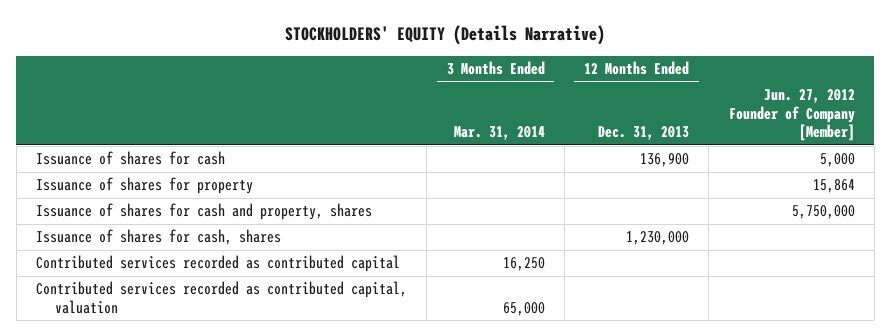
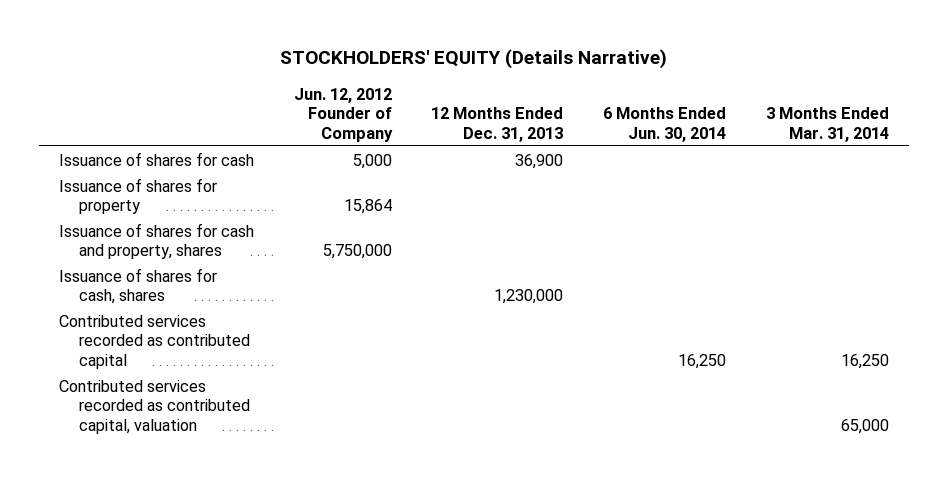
[728,89,855,142] Jun. 27, 2012 Founder of Company [Member] -> none
none -> [293,87,393,142] Jun. 12, 2012 Founder of Company
none -> [603,107,727,142] 6 Months Ended Jun. 30, 2014
[640,153,690,168] 136,900 -> [515,153,564,169] 36,900

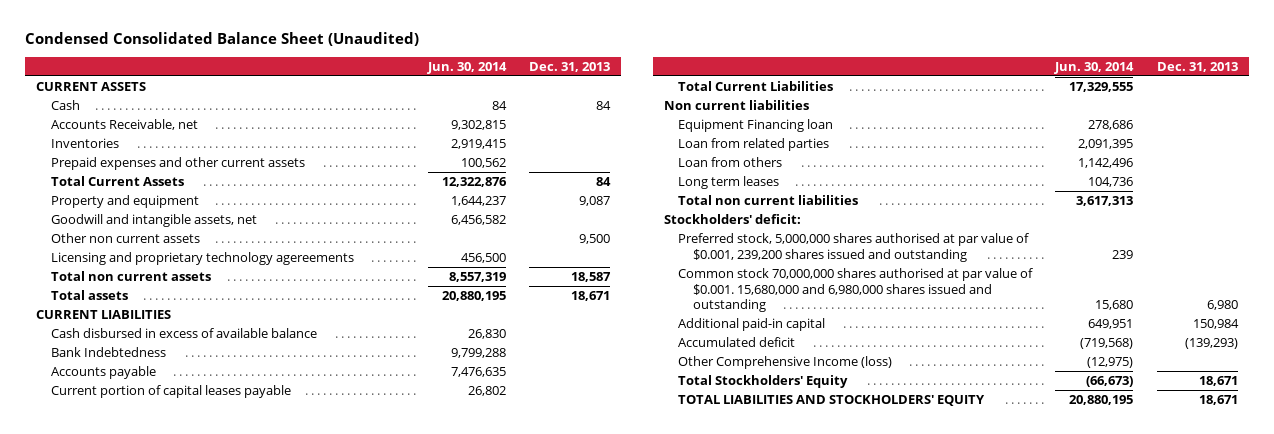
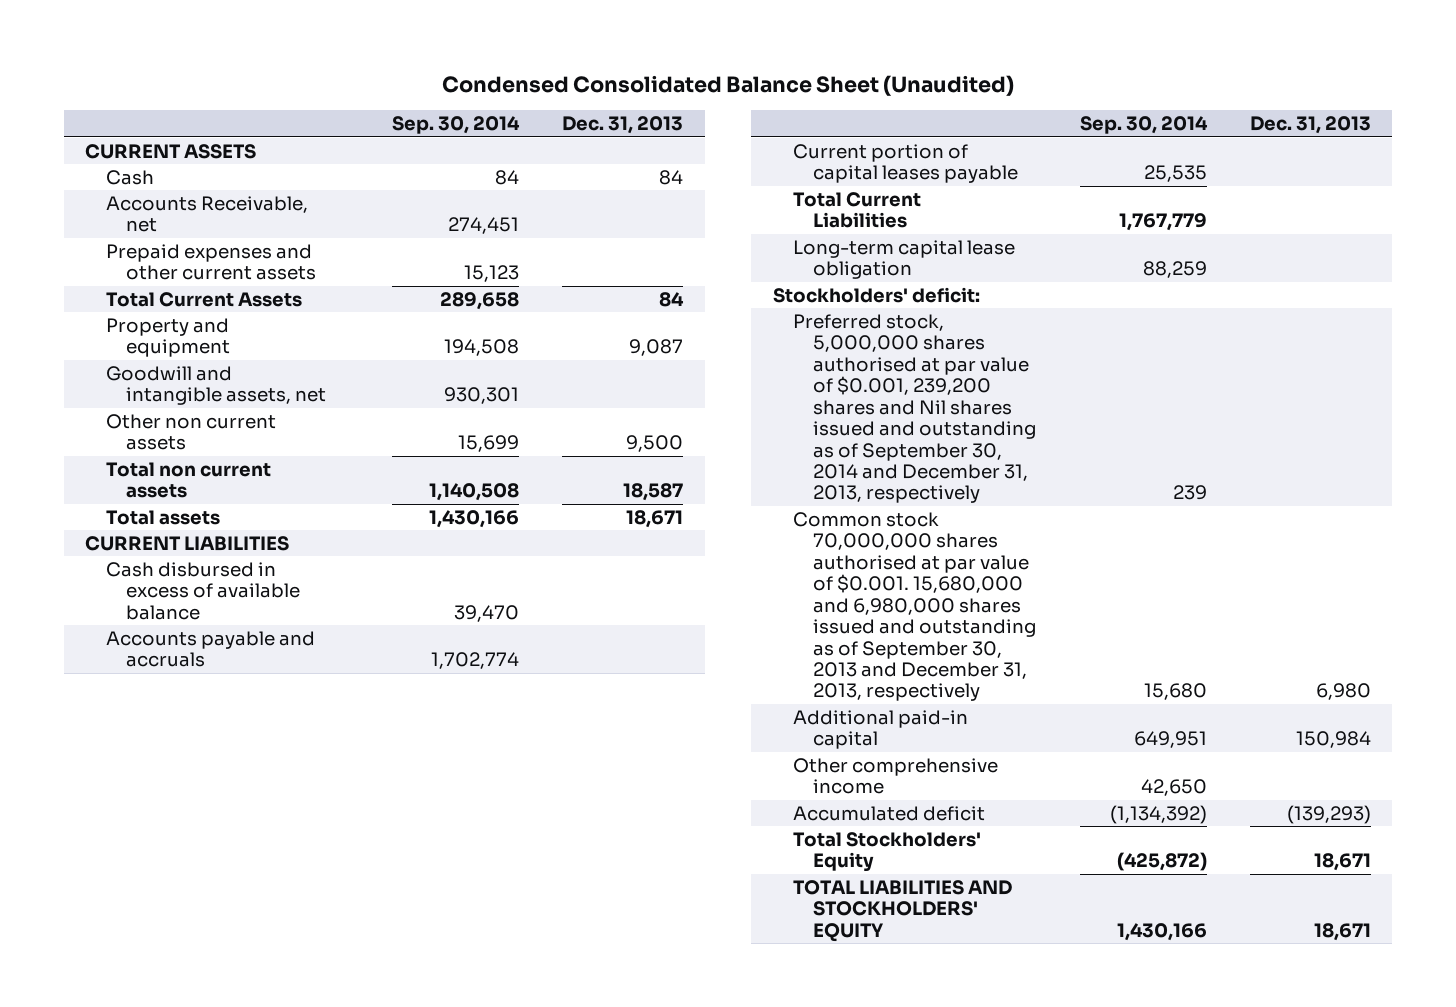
[426,61,507,74] Jun. 30, 2014 -> none
none -> [392,116,521,135] Sep. 30, 2014
[50,137,119,148] Inventories -> none
[50,251,354,265] Licensing and proprietary technology agereements -> none
[50,346,166,357] Bank Indebtedness -> none
[50,365,156,379] Accounts payable -> [105,630,315,668] Accounts payable and accruals
[664,99,810,110] Non current liabilities -> none
[678,118,834,132] Equipment Financing loan -> none
[678,137,830,151] Loan from related parties -> none
[678,156,783,167] Loan from others -> none
[678,194,859,205] Total non current liabilities -> none
[678,175,780,189] Long term leases -> [793,239,1016,280] Long-term capital lease obligation
[678,232,1030,262] Preferred stock, 5,000,000 shares authorised at par value of $0.001, 239,200 shares issued and outstanding -> [793,313,1037,504] Preferred stock, 5,000,000 shares authorised at par value of $0.001, 239,200 shares and Nil shares issued and outstanding as of September 30, 2014 and December 31, 2013, respectively
[678,267,1034,313] Common stock 70,000,000 shares authorised at par value of $0.001. 15,680,000 and 6,980,000 shares issued and outstanding -> [793,511,1037,702] Common stock 70,000,000 shares authorised at par value of $0.001. 15,680,000 and 6,980,000 shares issued and outstanding as of September 30, 2013 and December 31, 2013, respectively
none -> [793,757,999,795] Other comprehensive income
[678,355,893,369] Other Comprehensive Income (loss) -> none

